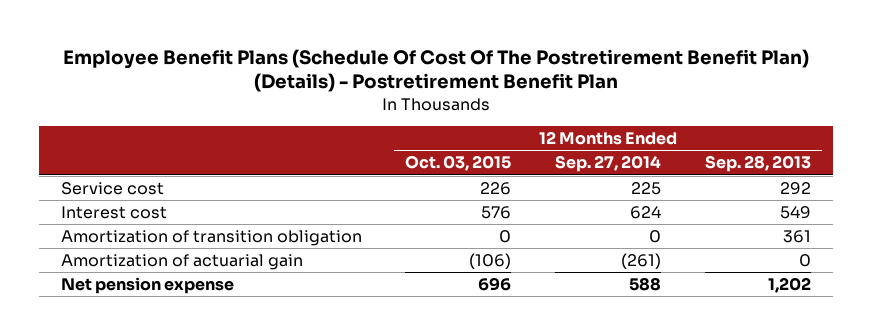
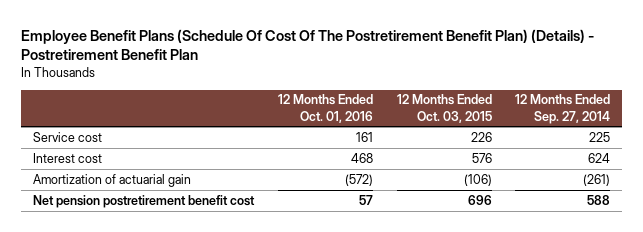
[705,155,812,173] Sep. 28, 2013 -> none
none -> [277,94,373,123] 12 Months Ended Oct. 01, 2016
[60,229,362,246] Amortization of transition obligation -> none
[60,276,234,294] Net pension expense -> [32,194,255,208] Net pension postretirement benefit cost

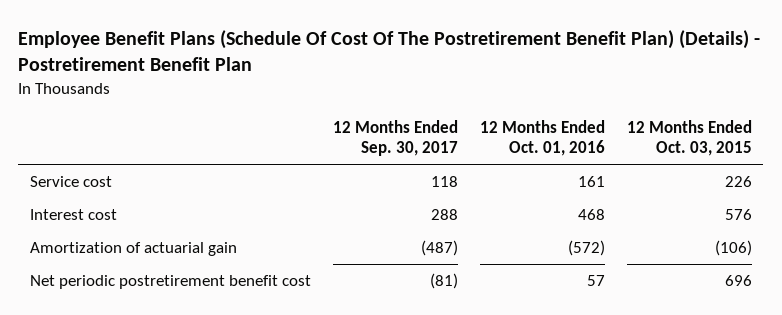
[515,94,611,124] 12 Months Ended Sep. 27, 2014 -> none
none -> [332,120,458,157] 12 Months Ended Sep. 30, 2017
[32,194,255,208] Net pension postretirement benefit cost -> [29,275,311,290] Net periodic postretirement benefit cost

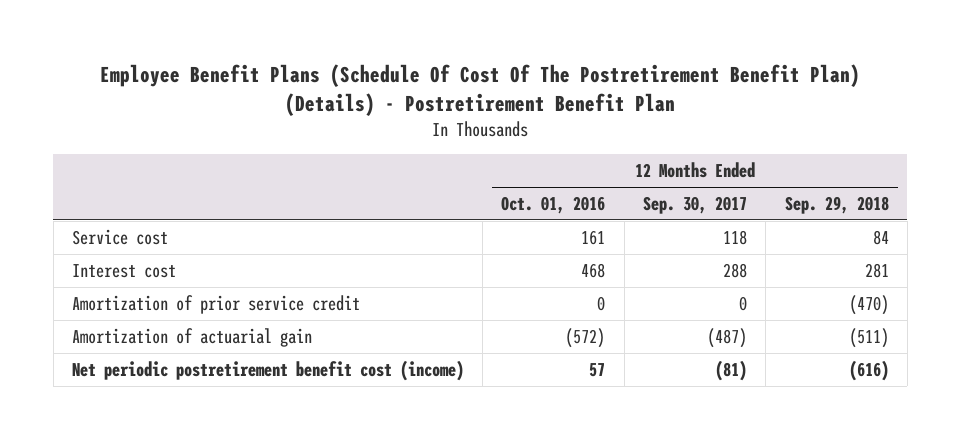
[627,120,753,157] 12 Months Ended Oct. 03, 2015 -> none
none -> [784,196,889,215] Sep. 29, 2018
none -> [71,294,360,314] Amortization of prior service credit
[29,275,311,290] Net periodic postretirement benefit cost -> [71,359,464,381] Net periodic postretirement benefit cost (income)

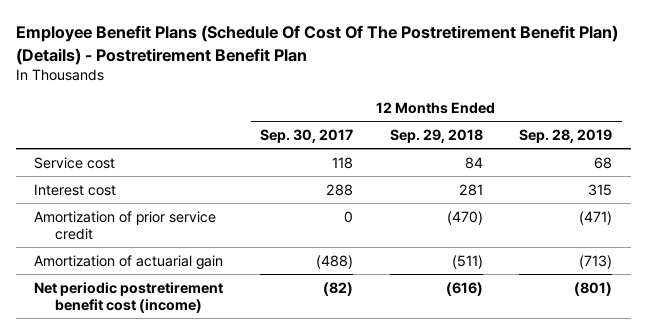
[501,196,606,215] Oct. 01, 2016 -> none
none -> [519,129,613,144] Sep. 28, 2019
[707,327,748,348] (487) -> [315,254,353,269] (488)
[715,359,748,381] (81) -> [322,281,353,296] (82)

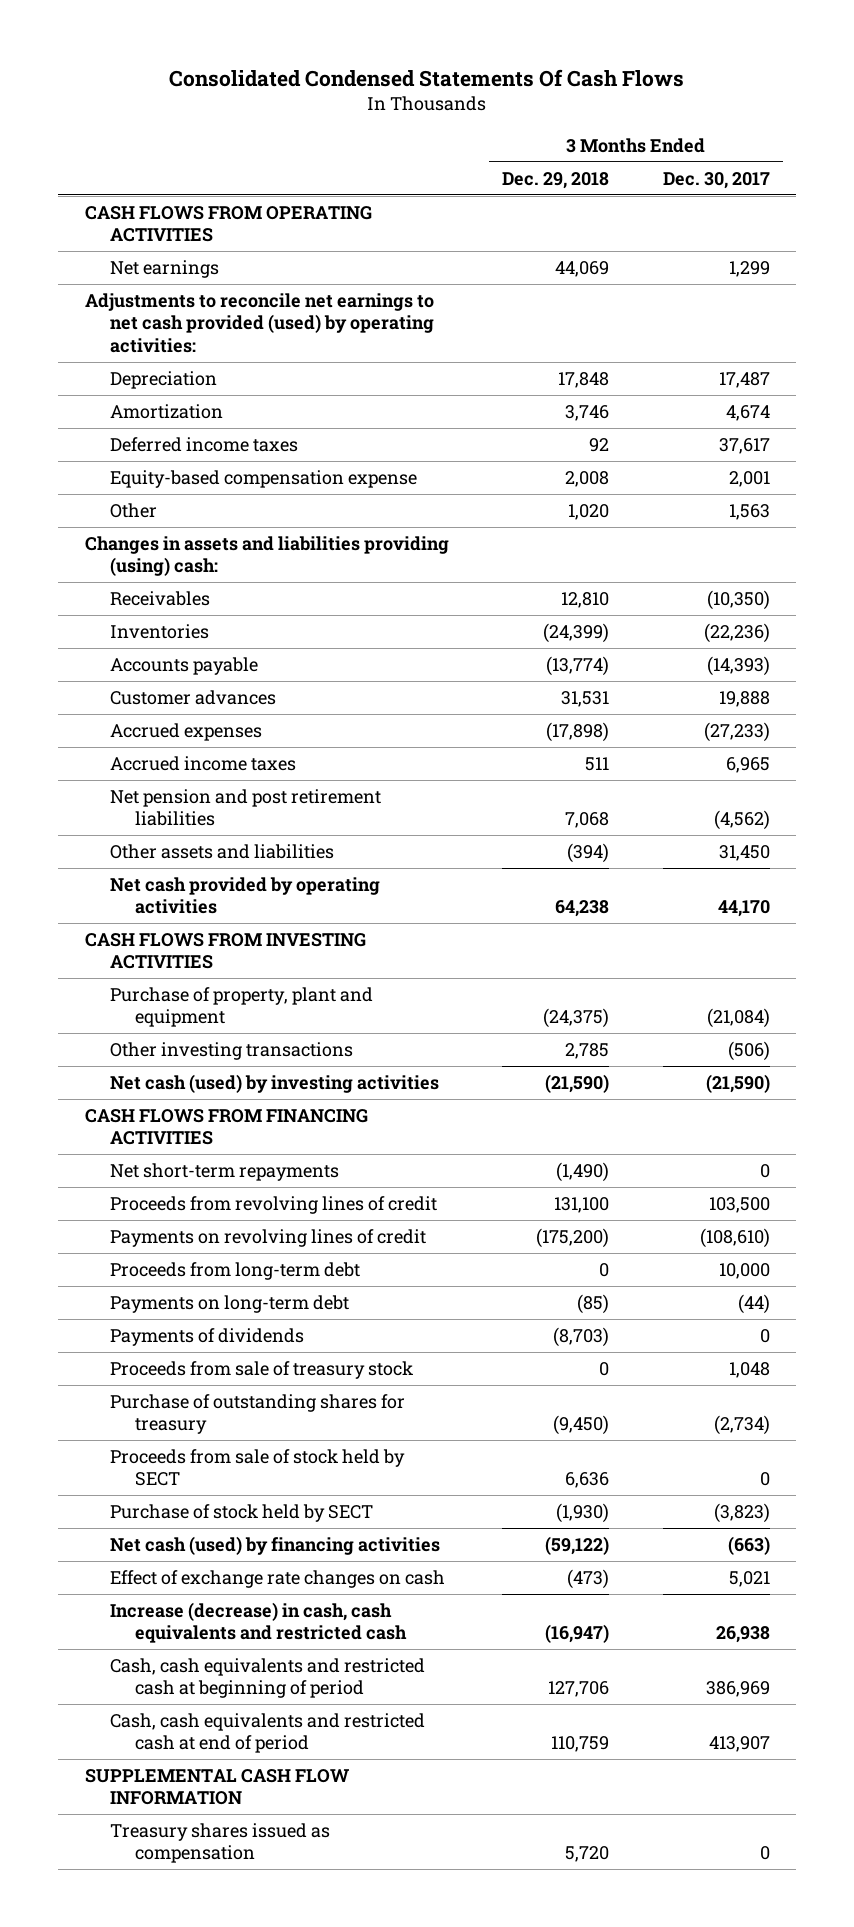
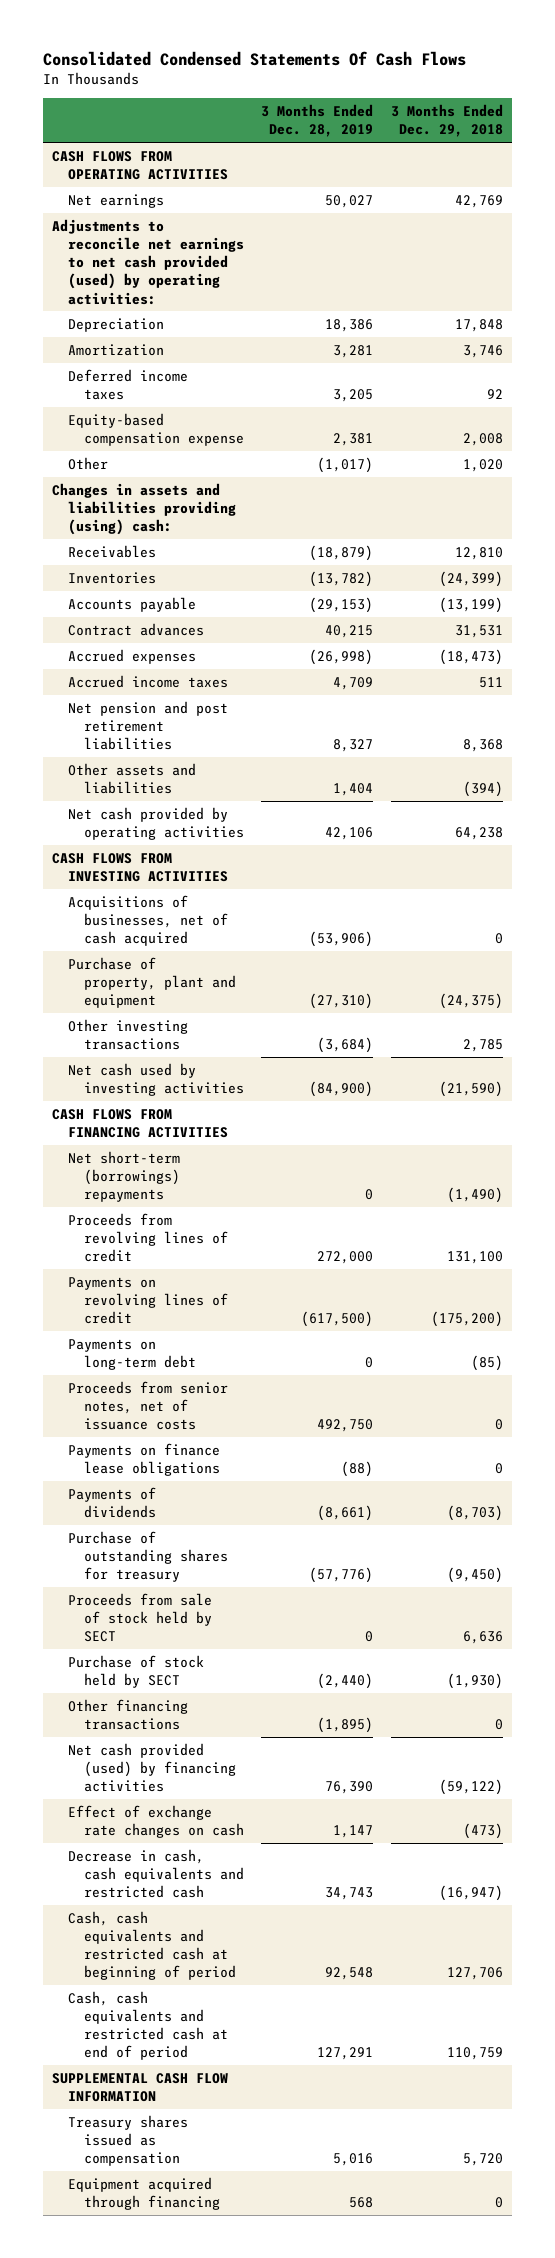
[662,171,770,189] Dec. 30, 2017 -> none
none -> [261,104,374,138] 3 Months Ended Dec. 28, 2019
[555,261,610,278] 44,069 -> [454,194,503,208] 42,769
[546,656,610,677] (13,774) -> [438,596,503,613] (13,199)
[110,690,277,706] Customer advances -> [67,622,204,636] Contract advances
[546,722,610,743] (17,898) -> [438,648,503,665] (18,473)
[565,812,610,829] 7,068 -> [462,739,503,753] 8,368
none -> [67,894,228,947] Acquisitions of businesses, net of cash acquired
[110,1074,440,1094] Net cash (used) by investing activities -> [67,1062,244,1096] Net cash used by investing activities
[110,1163,340,1182] Net short-term repayments -> [67,1150,180,1203] Net short-term (borrowings) repayments
[110,1262,361,1281] Proceeds from long-term debt -> none
none -> [67,1380,228,1431] Proceeds from senior notes, net of issuance costs
none -> [67,1442,220,1476] Payments on finance lease obligations
[110,1361,414,1380] Proceeds from sale of treasury stock -> none
none -> [67,1698,188,1730] Other financing transactions
[110,1536,441,1556] Net cash (used) by financing activities -> [67,1742,236,1793] Net cash provided (used) by financing activities
[110,1602,408,1644] Increase (decrease) in cash, cash equivalents and restricted cash -> [67,1848,244,1899] Decrease in cash, cash equivalents and restricted cash
none -> [67,2176,220,2210] Equipment acquired through financing

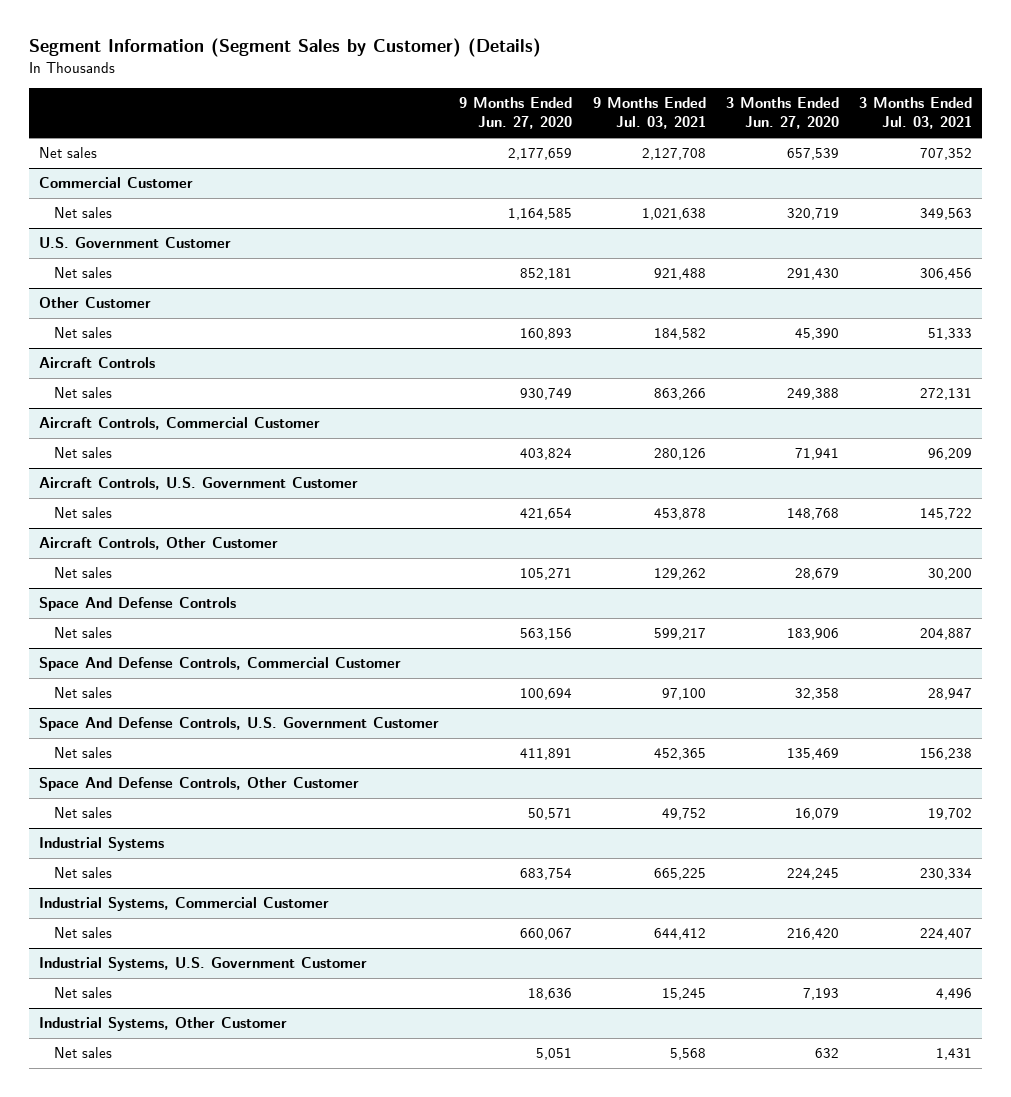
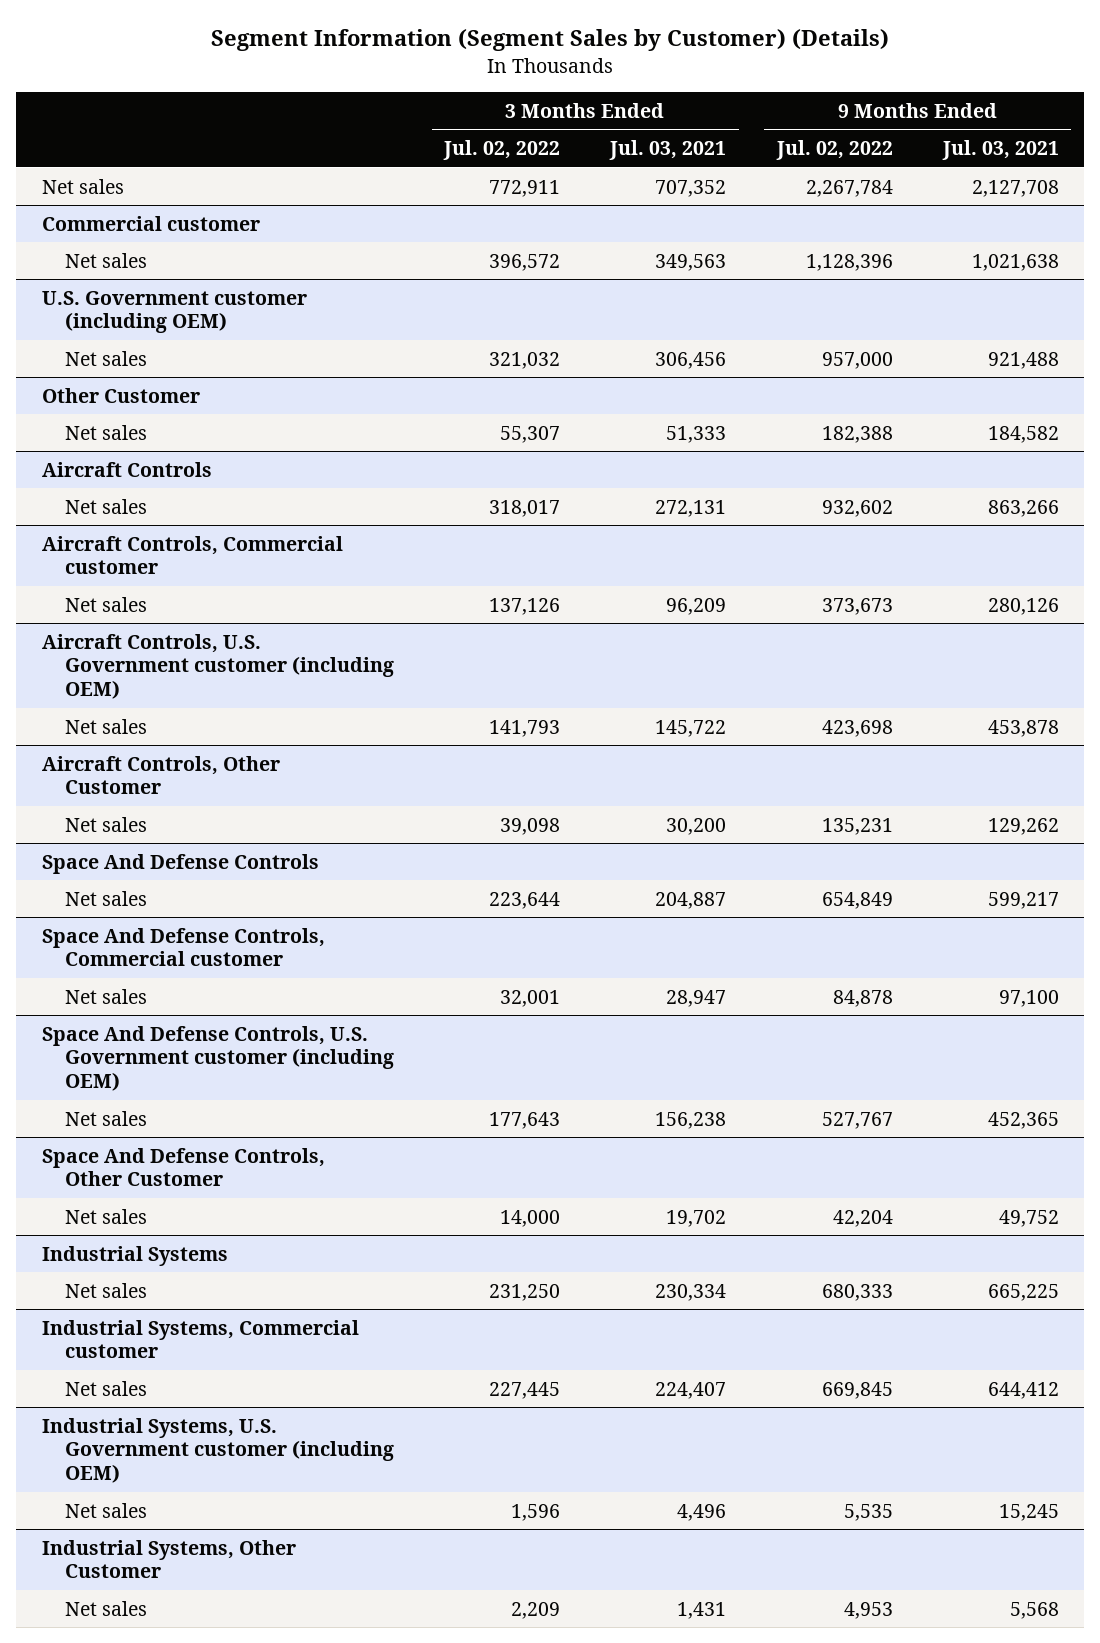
[459,97,573,130] 9 Months Ended Jun. 27, 2020 -> none
[725,97,839,130] 3 Months Ended Jun. 27, 2020 -> none
none -> [443,139,561,160] Jul. 02, 2022
none -> [775,139,893,160] Jul. 02, 2022
[39,177,194,189] Commercial Customer -> [41,215,260,231] Commercial customer
[39,237,232,249] U.S. Government Customer -> [41,290,307,334] U.S. Government customer (including OEM)
[39,417,321,431] Aircraft Controls, Commercial Customer -> [41,535,343,575] Aircraft Controls, Commercial customer
[39,477,359,491] Aircraft Controls, U.S. Government Customer -> [41,633,395,700] Aircraft Controls, U.S. Government customer (including OEM)
[39,657,402,672] Space And Defense Controls, Commercial Customer -> [41,927,325,967] Space And Defense Controls, Commercial customer
[39,717,440,732] Space And Defense Controls, U.S. Government Customer -> [41,1025,395,1092] Space And Defense Controls, U.S. Government customer (including OEM)
[39,897,330,912] Industrial Systems, Commercial Customer -> [41,1319,359,1359] Industrial Systems, Commercial customer
[39,957,368,972] Industrial Systems, U.S. Government Customer -> [41,1417,395,1484] Industrial Systems, U.S. Government customer (including OEM)

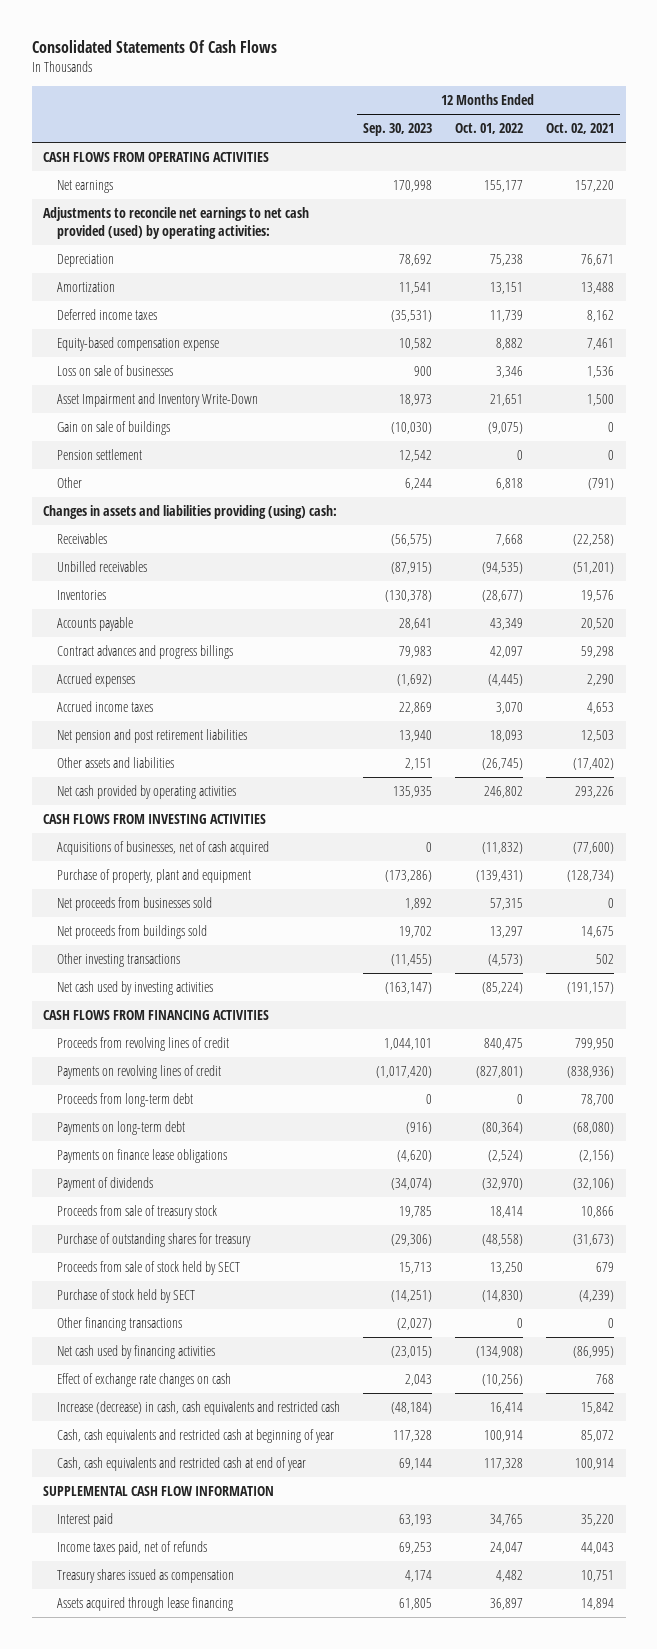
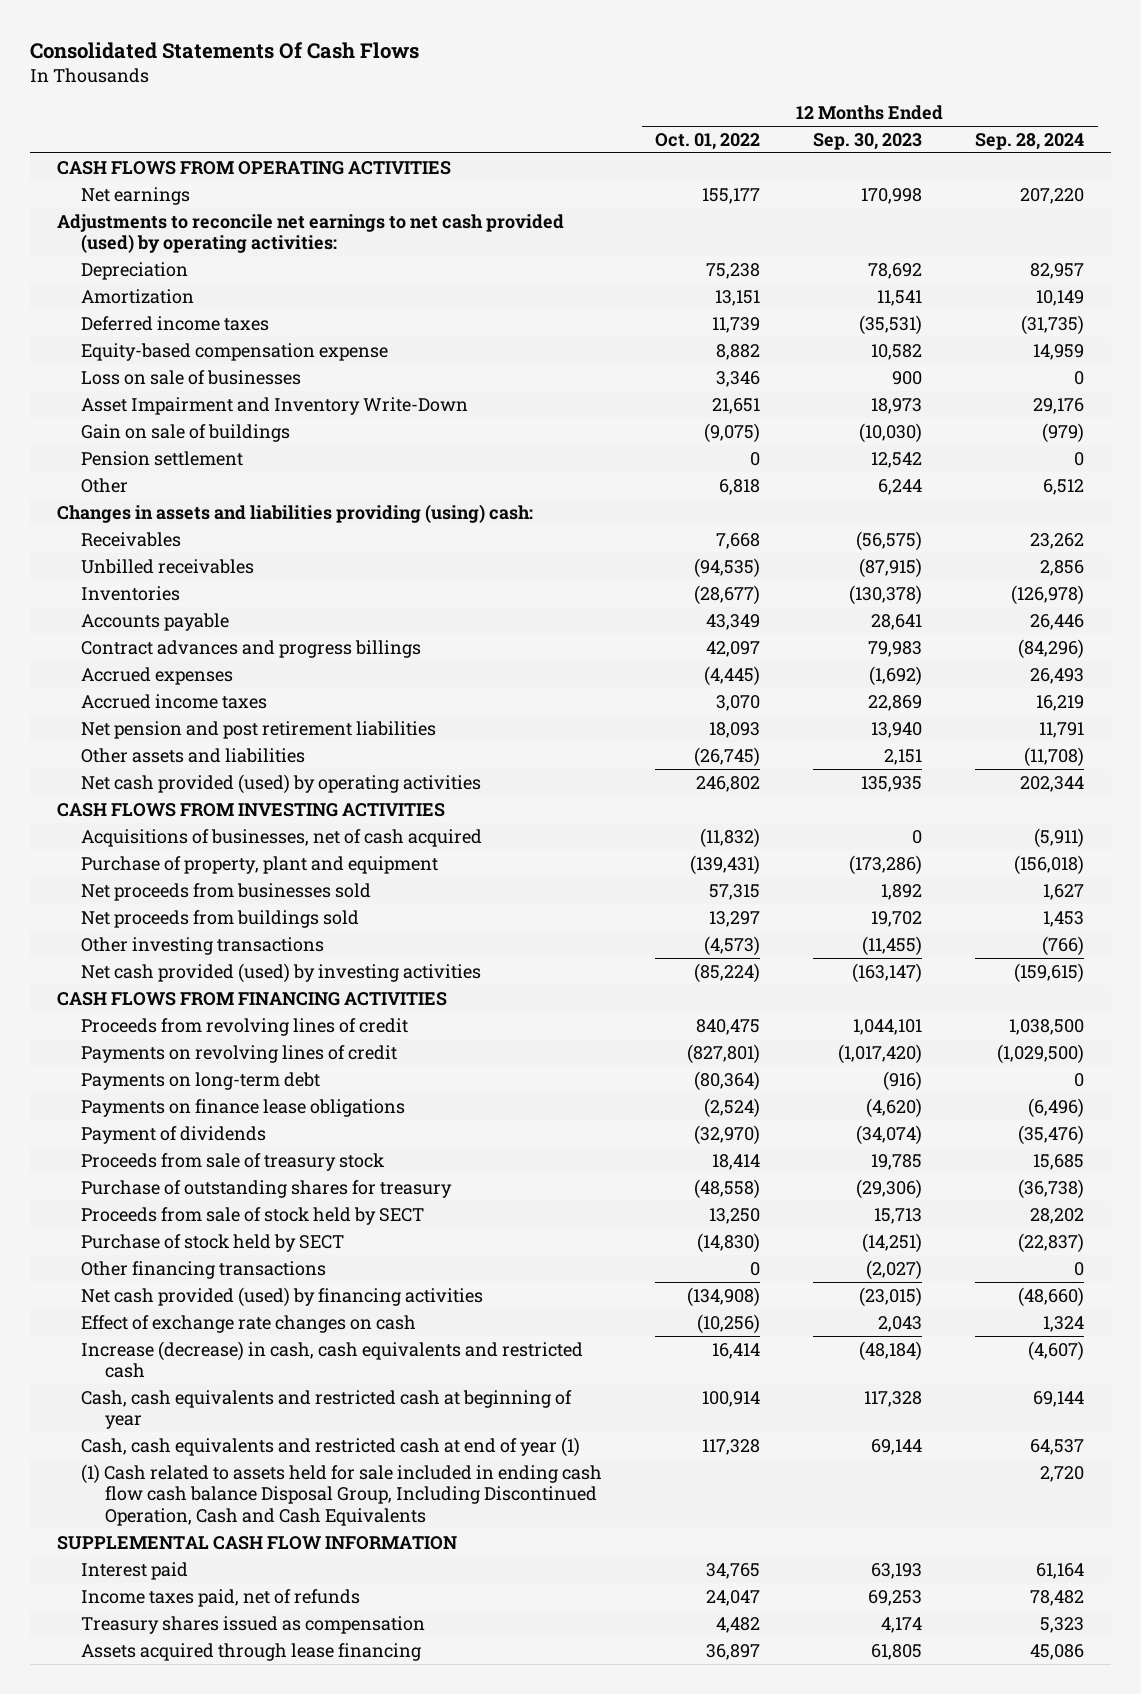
[546,123,615,135] Oct. 02, 2021 -> none
none -> [975,132,1085,150] Sep. 28, 2024
[56,784,236,799] Net cash provided by operating activities -> [80,773,481,794] Net cash provided (used) by operating activities
[56,980,213,995] Net cash used by investing activities -> [80,962,481,983] Net cash provided (used) by investing activities
[56,1092,193,1107] Proceeds from long-term debt -> none
[56,1344,215,1359] Net cash used by financing activities -> [80,1286,483,1307] Net cash provided (used) by financing activities
[56,1456,306,1471] Cash, cash equivalents and restricted cash at end of year -> [80,1436,580,1457] Cash, cash equivalents and restricted cash at end of year (1)
none -> [80,1463,602,1526] (1) Cash related to assets held for sale included in ending cash flow cash balance Disposal Group, Including Discontinued Operation, Cash and Cash Equivalents

